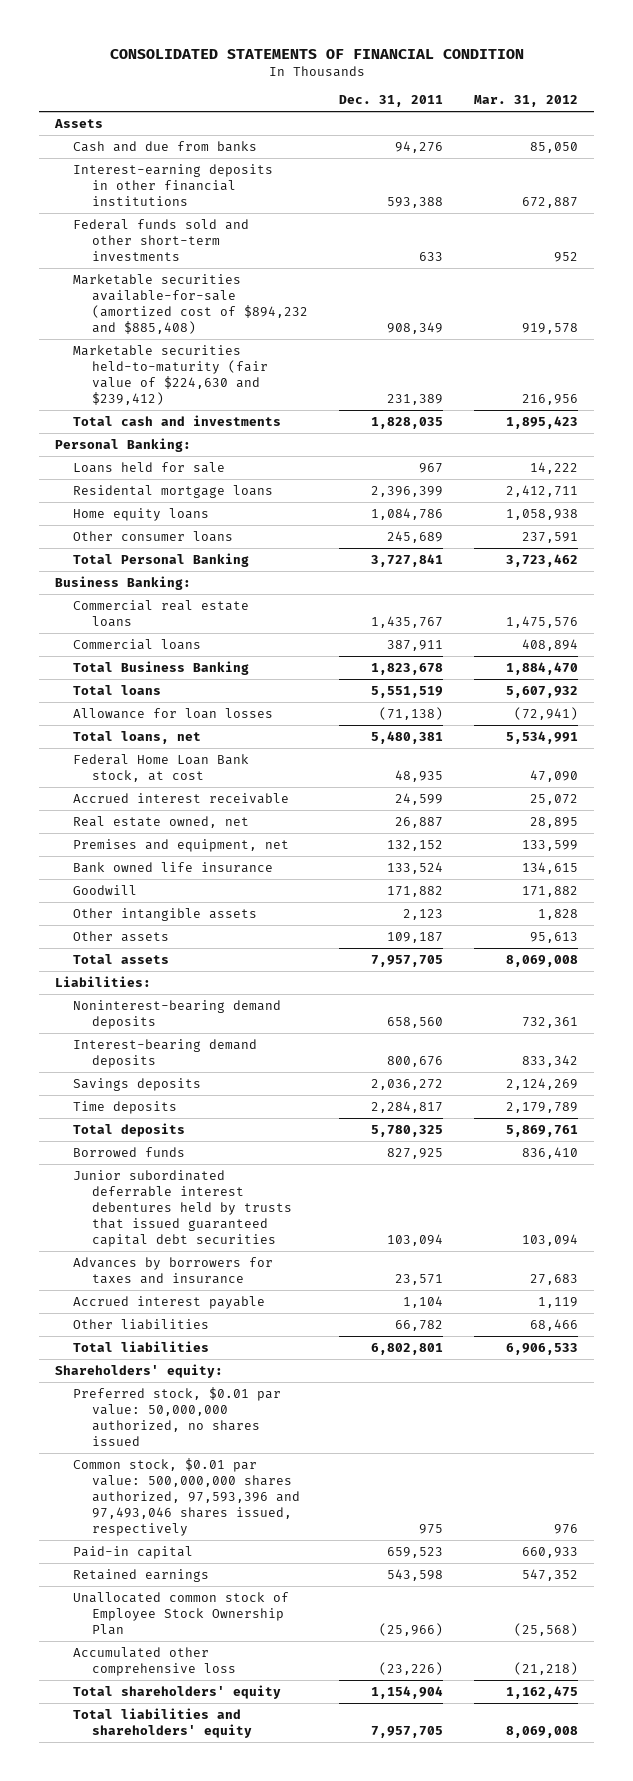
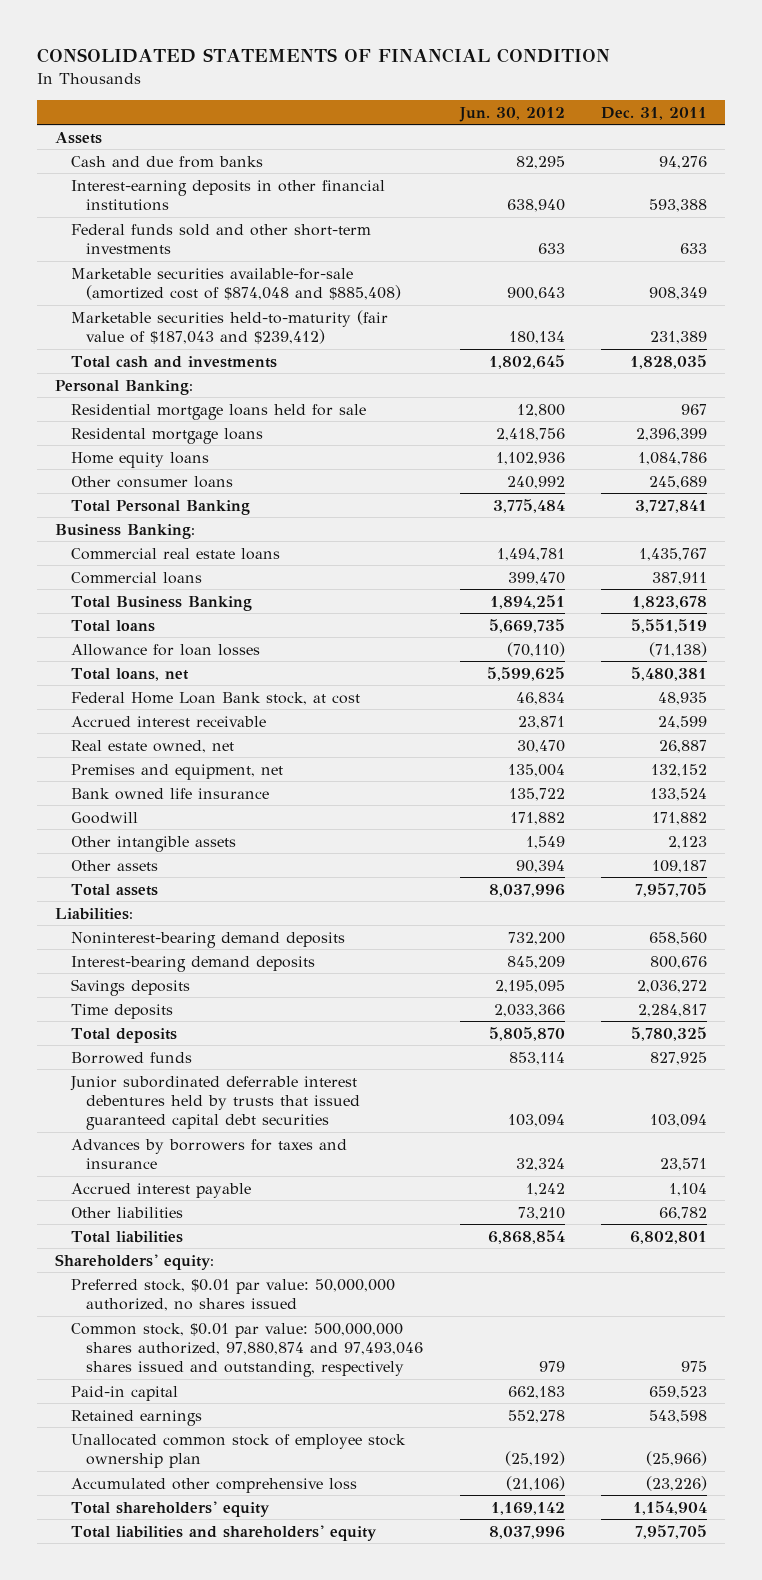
[474,95,579,108] Mar. 31, 2012 -> none
none -> [458,106,565,122] Jun. 30, 2012
[73,273,308,335] Marketable securities available-for-sale (amortized cost of $894,232 and $885,408) -> [70,267,402,301] Marketable securities available-for-sale (amortized cost of $874,048 and $885,408)
[73,344,268,406] Marketable securities held-to-maturity (fair value of $224,630 and $239,412) -> [70,309,388,345] Marketable securities held-to-maturity (fair value of $187,043 and $239,412)
[73,461,226,473] Loans held for sale -> [70,403,366,420] Residential mortgage loans held for sale
[73,1457,300,1537] Common stock, $0.01 par value: 500,000,000 shares authorized, 97,593,396 and 97,493,046 shares issued, respectively -> [70,1322,424,1378] Common stock, $0.01 par value: 500,000,000 shares authorized, 97,880,874 and 97,493,046 shares issued and outstanding, respectively
[73,1591,290,1636] Unallocated common stock of Employee Stock Ownership Plan -> [70,1433,406,1469] Unallocated common stock of employee stock ownership plan

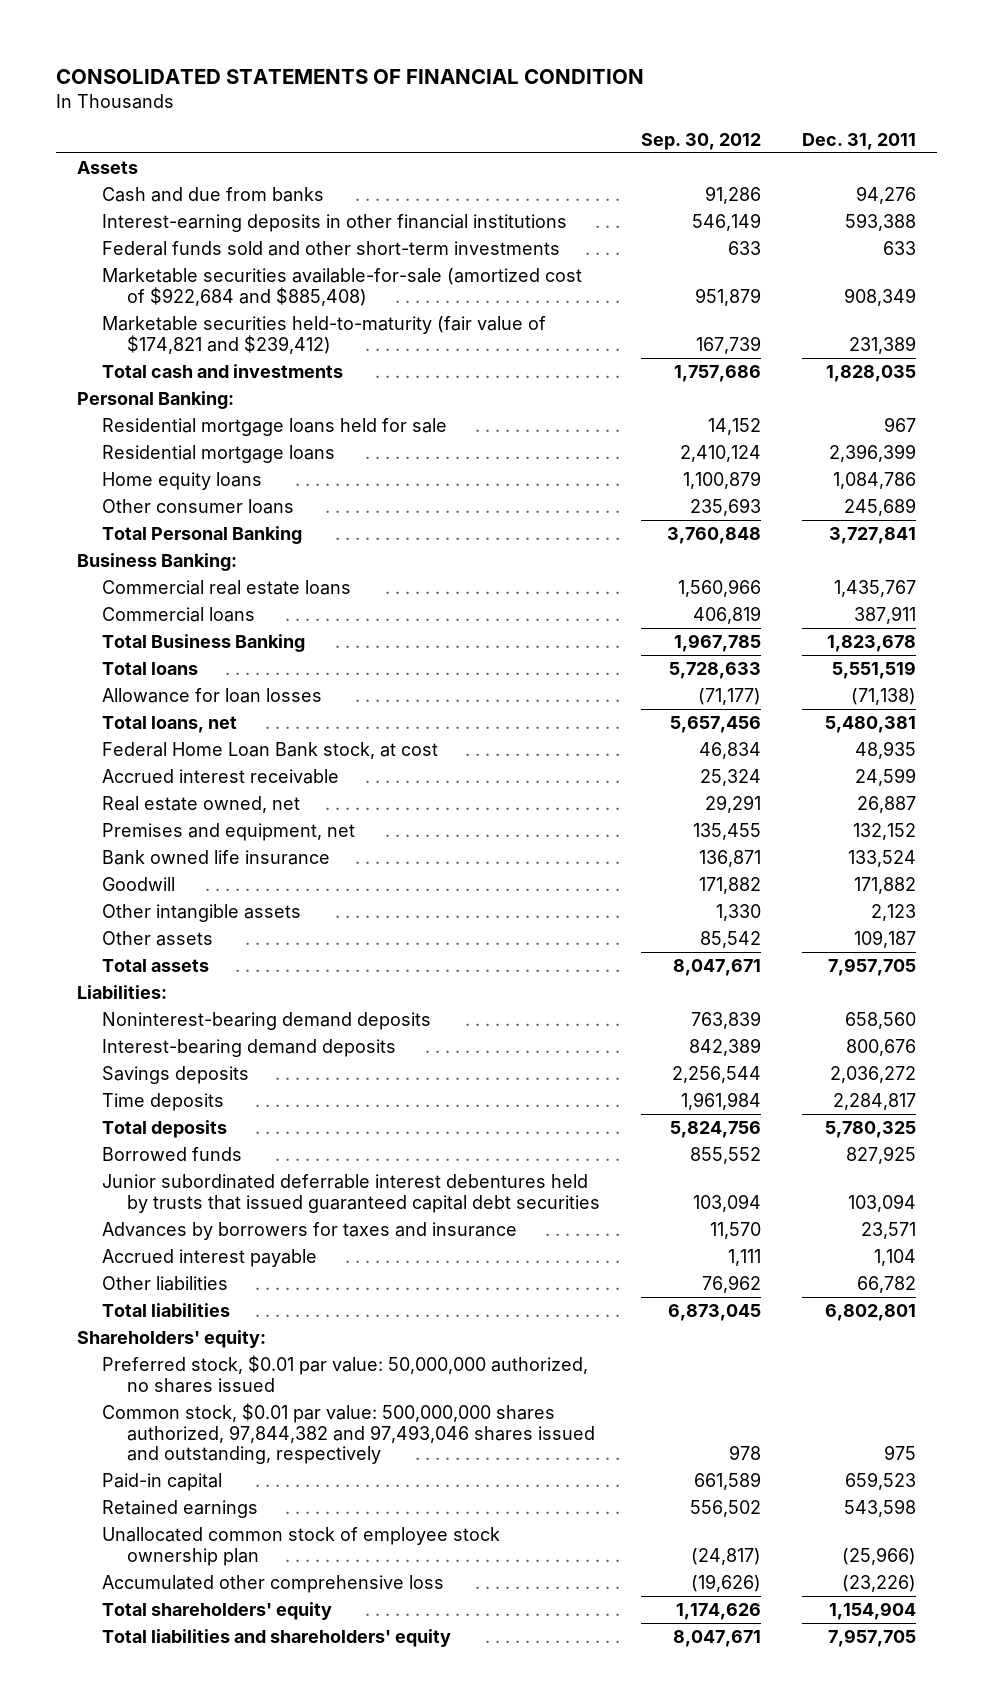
[458,106,565,122] Jun. 30, 2012 -> none
none -> [641,132,762,150] Sep. 30, 2012
[70,267,402,301] Marketable securities available-for-sale (amortized cost of $874,048 and $885,408) -> [101,267,582,306] Marketable securities available-for-sale (amortized cost of $922,684 and $885,408)
[70,309,388,345] Marketable securities held-to-maturity (fair value of $187,043 and $239,412) -> [101,315,546,354] Marketable securities held-to-maturity (fair value of $174,821 and $239,412)
[70,427,263,444] Residental mortgage loans -> [101,444,335,463] Residential mortgage loans
[70,1322,424,1378] Common stock, $0.01 par value: 500,000,000 shares authorized, 97,880,874 and 97,493,046 shares issued and outstanding, respectively -> [101,1402,595,1465] Common stock, $0.01 par value: 500,000,000 shares authorized, 97,844,382 and 97,493,046 shares issued and outstanding, respectively

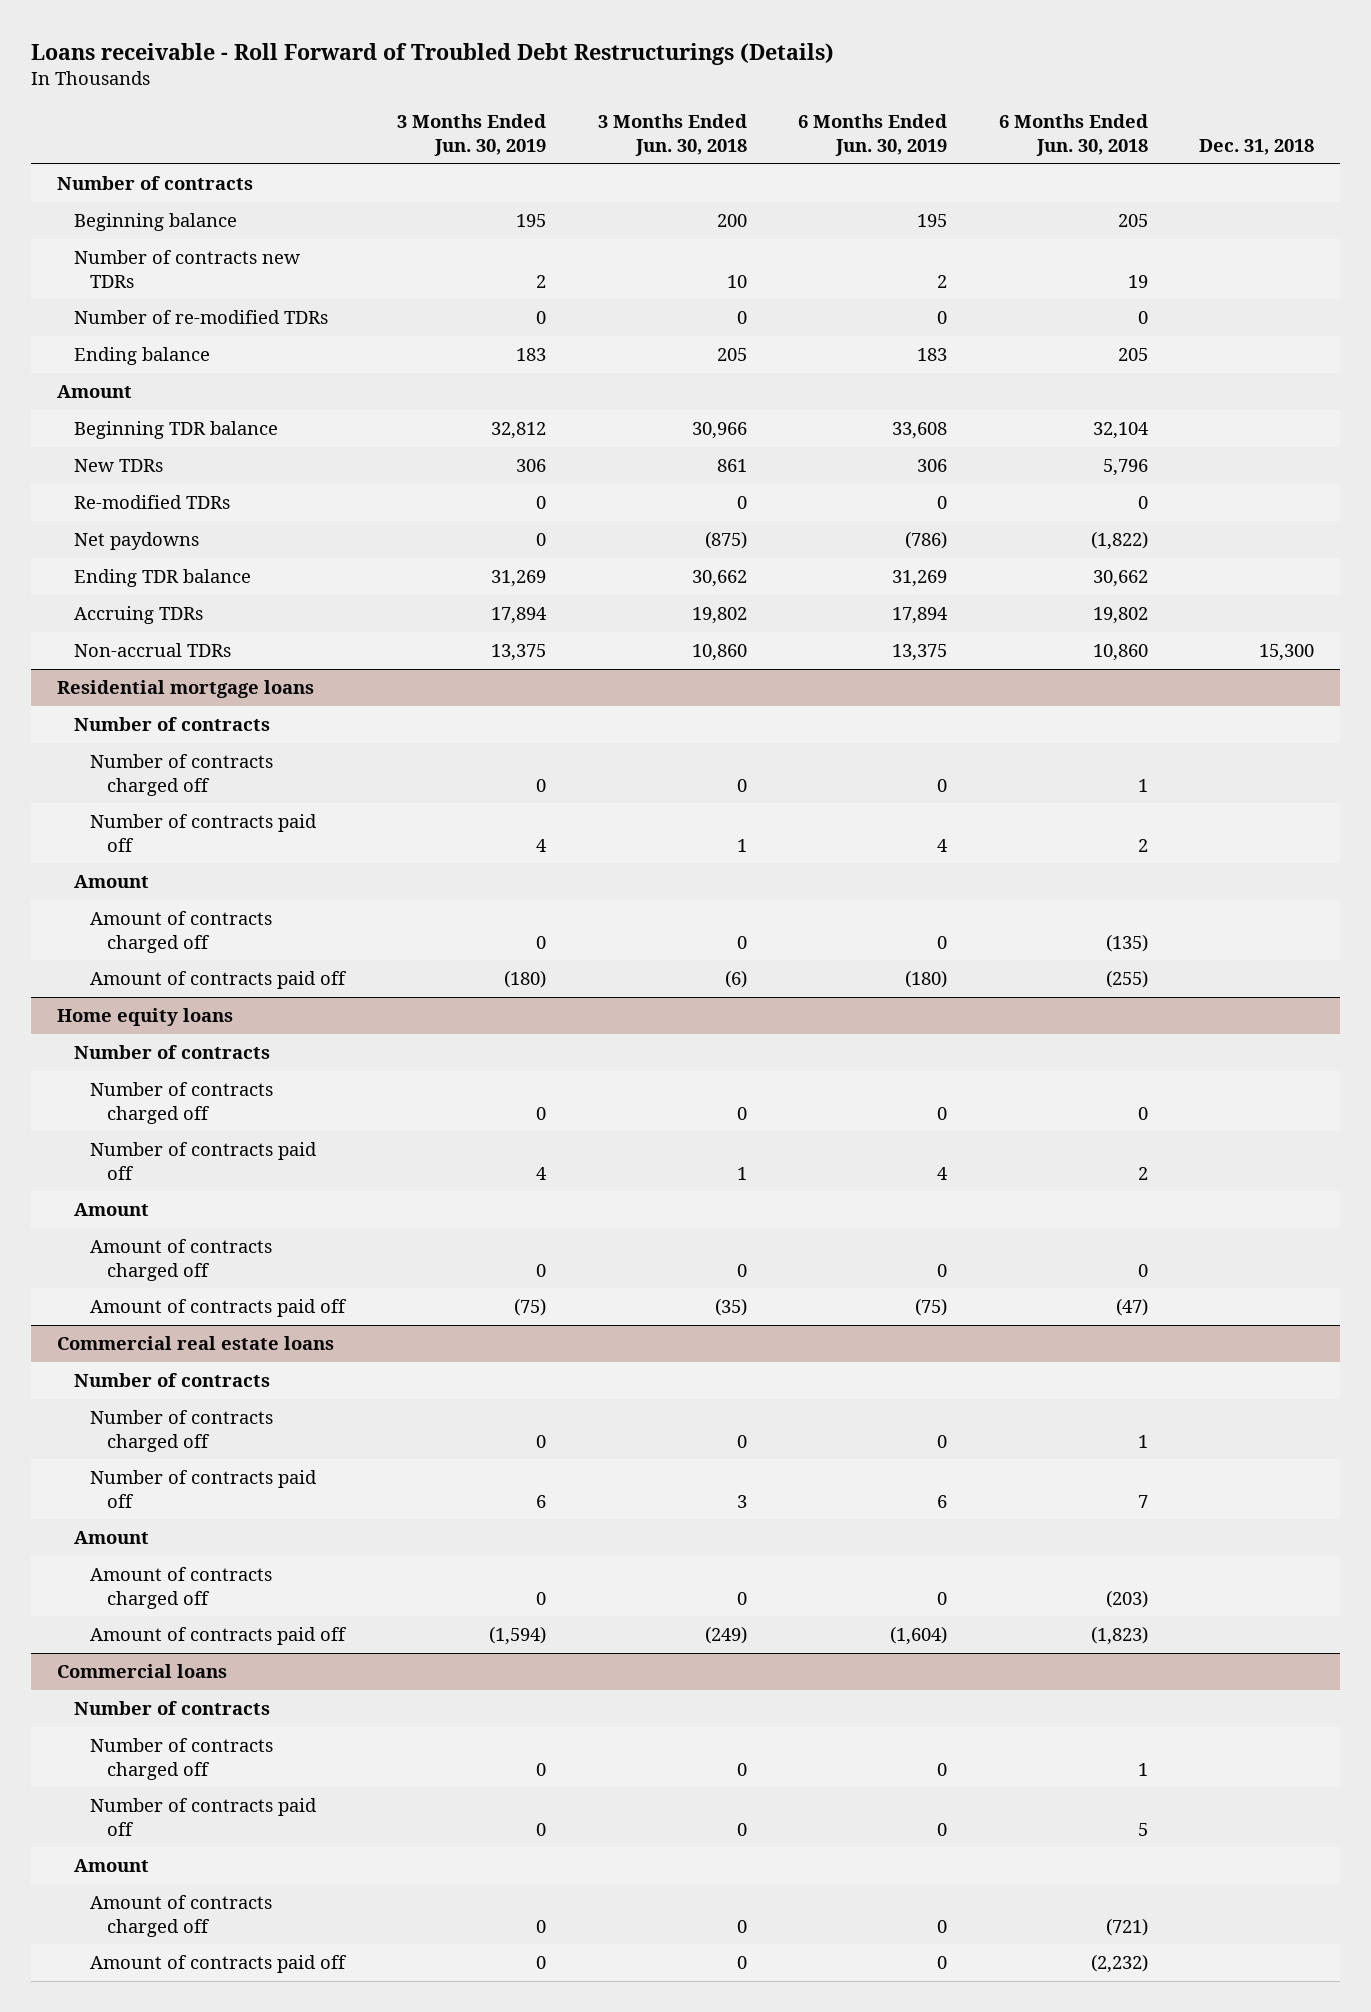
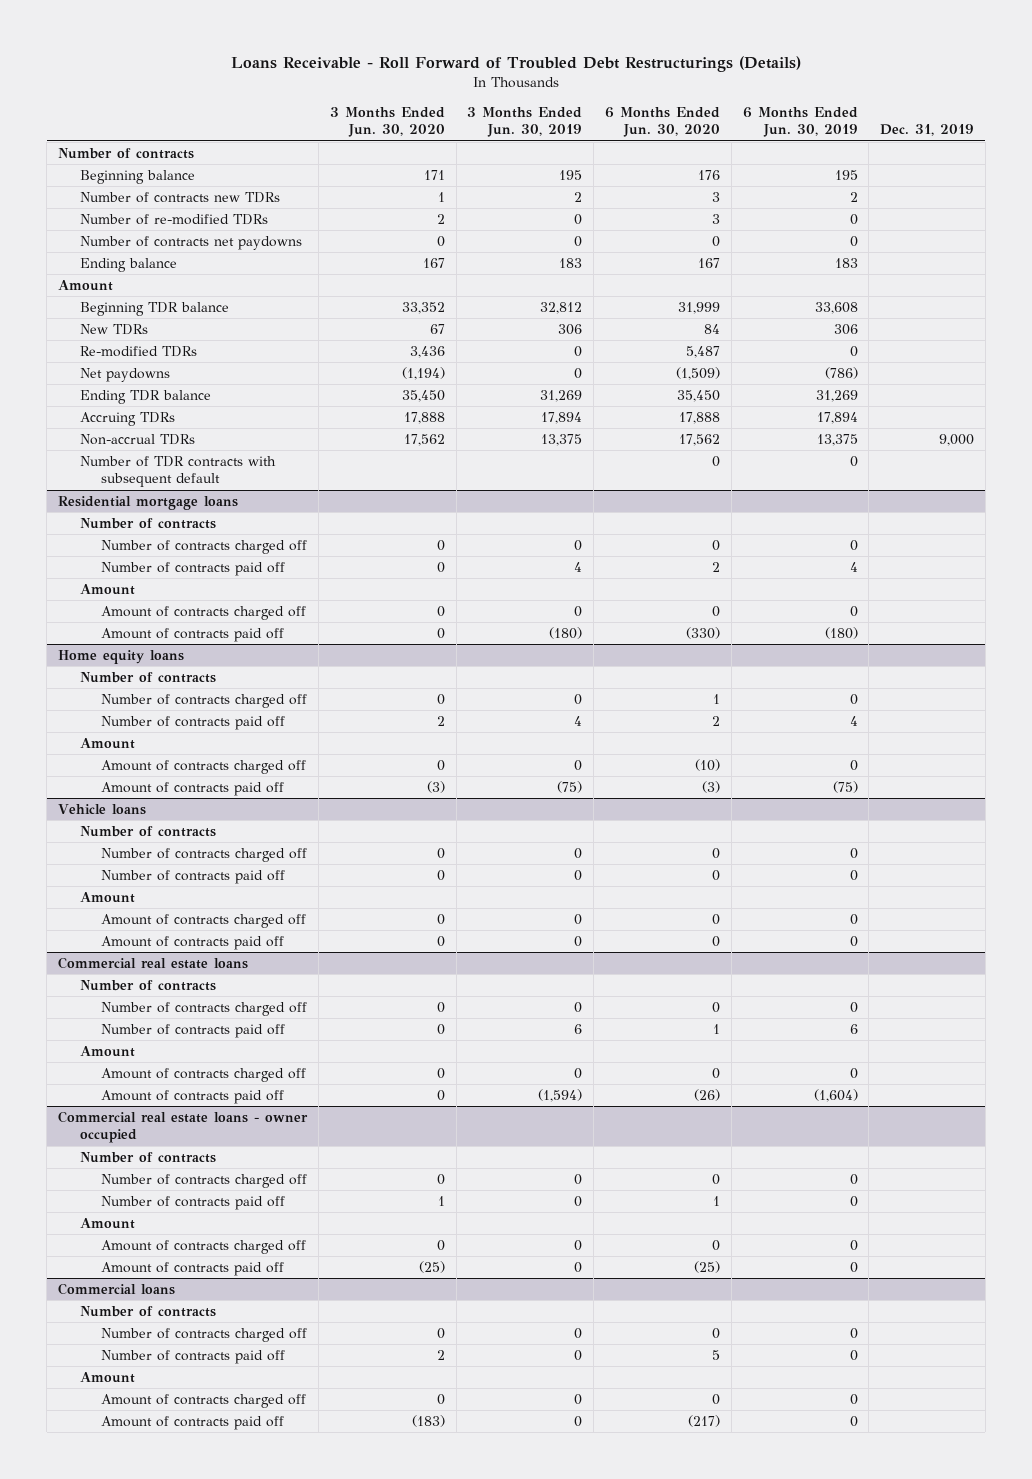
[30,42,834,65] Loans receivable - Roll Forward of Troubled Debt Restructurings (Details) -> [231,56,802,73] Loans Receivable - Roll Forward of Troubled Debt Restructurings (Details)
[597,114,747,157] 3 Months Ended Jun. 30, 2018 -> none
[998,114,1148,157] 6 Months Ended Jun. 30, 2018 -> none
[1199,139,1315,156] Dec. 31, 2018 -> none
none -> [329,106,445,138] 3 Months Ended Jun. 30, 2020
none -> [604,106,720,138] 6 Months Ended Jun. 30, 2020
none -> [880,124,975,137] Dec. 31, 2019
none -> [79,235,302,250] Number of contracts net paydowns
none -> [79,455,276,488] Number of TDR contracts with subsequent default
none -> [58,803,147,815] Vehicle loans
none -> [79,825,216,837] Number of contracts
none -> [101,847,308,862] Number of contracts charged off
none -> [101,869,286,884] Number of contracts paid off
none -> [79,891,135,903] Amount
none -> [101,913,307,928] Amount of contracts charged off
none -> [101,935,285,950] Amount of contracts paid off
none -> [58,1110,309,1144] Commercial real estate loans - owner occupied
none -> [79,1151,216,1163] Number of contracts
none -> [101,1173,308,1188] Number of contracts charged off
none -> [101,1195,286,1210] Number of contracts paid off
none -> [79,1217,135,1229] Amount
none -> [101,1239,307,1254] Amount of contracts charged off
none -> [101,1261,285,1276] Amount of contracts paid off

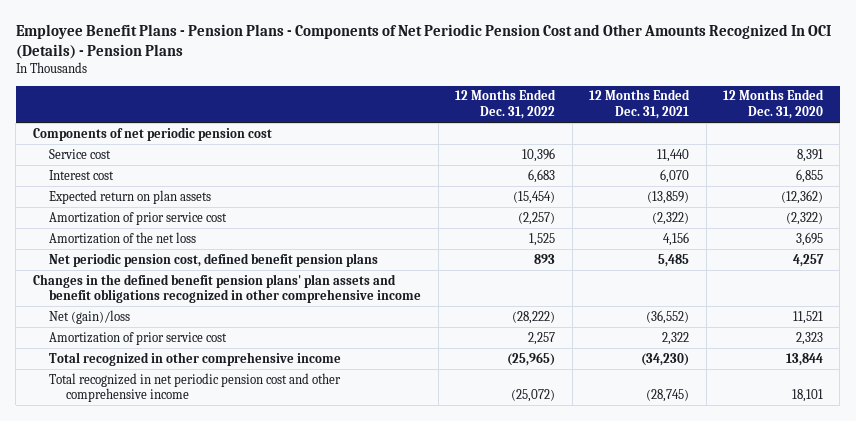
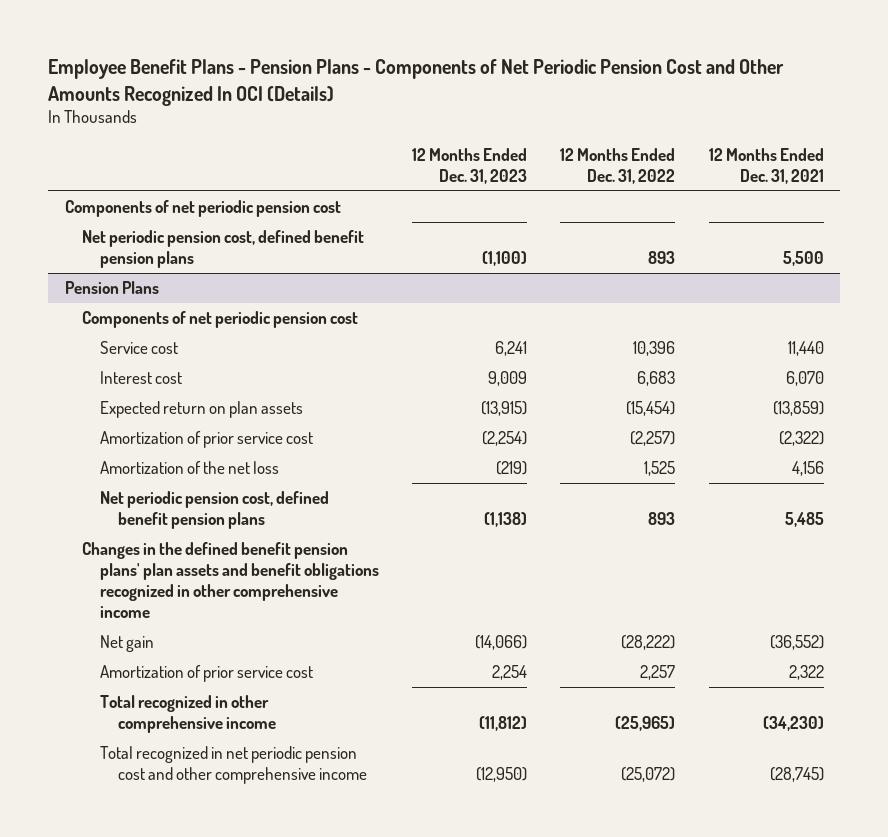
[15,23,831,59] Employee Benefit Plans - Pension Plans - Components of Net Periodic Pension Cost and Other Amounts Recognized In OCI (Details) - Pension Plans -> [48,59,785,106] Employee Benefit Plans - Pension Plans - Components of Net Periodic Pension Cost and Other Amounts Recognized In OCI (Details)
[722,89,824,120] 12 Months Ended Dec. 31, 2020 -> none
none -> [412,148,528,185] 12 Months Ended Dec. 31, 2023
none -> [82,229,365,268] Net periodic pension cost, defined benefit pension plans
none -> [64,280,159,294] Pension Plans
none -> [82,310,359,328] Components of net periodic pension cost
[49,309,131,324] Net (gain)/loss -> [100,634,155,652] Net gain

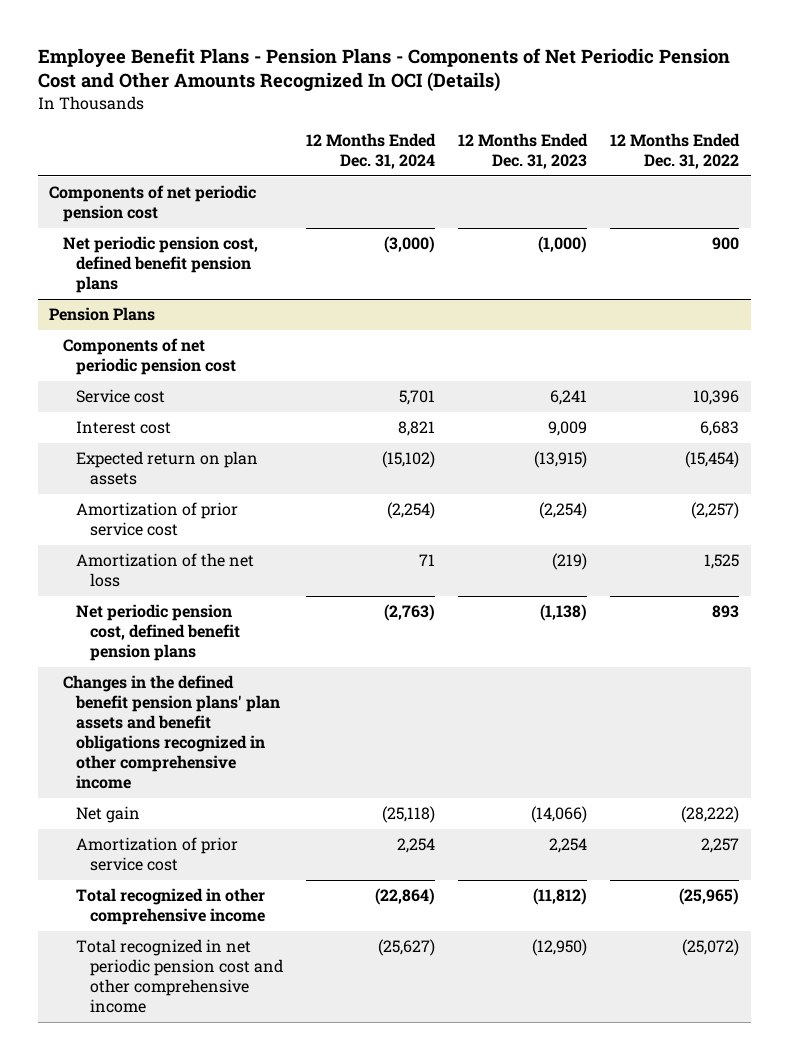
[708,148,824,185] 12 Months Ended Dec. 31, 2021 -> none
none -> [306,133,437,169] 12 Months Ended Dec. 31, 2024
[482,250,528,266] (1,100) -> [538,236,588,254] (1,000)
[648,250,676,264] 893 -> [712,237,740,251] 900

